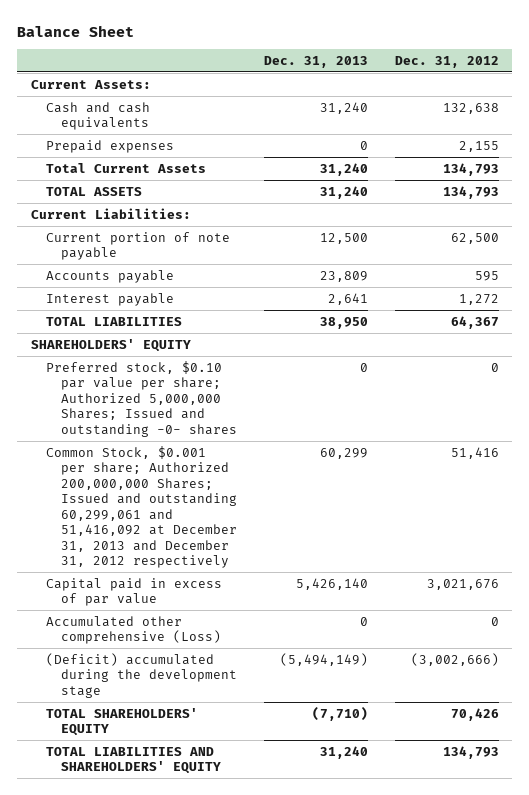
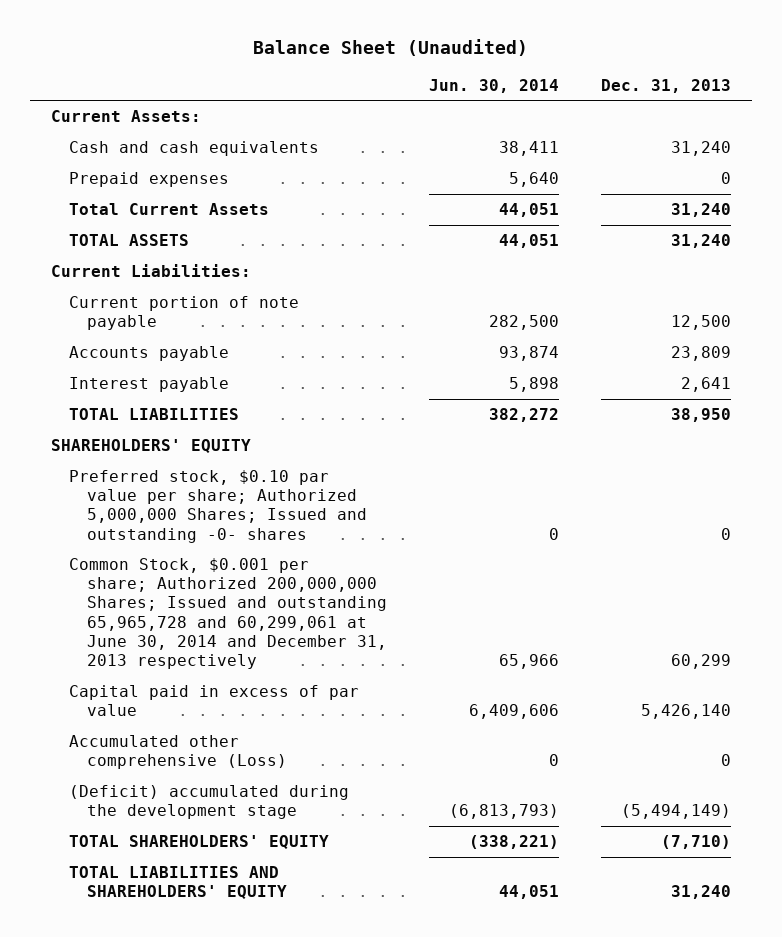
[17,24,135,37] Balance Sheet -> [253,39,529,57] Balance Sheet (Unaudited)
[394,55,499,68] Dec. 31, 2012 -> none
none -> [429,78,560,93] Jun. 30, 2014
[45,445,237,569] Common Stock, $0.001 per share; Authorized 200,000,000 Shares; Issued and outstanding 60,299,061 and 51,416,092 at December 31, 2013 and December 31, 2012 respectively -> [69,557,388,670] Common Stock, $0.001 per share; Authorized 200,000,000 Shares; Issued and outstanding 65,965,728 and 60,299,061 at June 30, 2014 and December 31, 2013 respectively

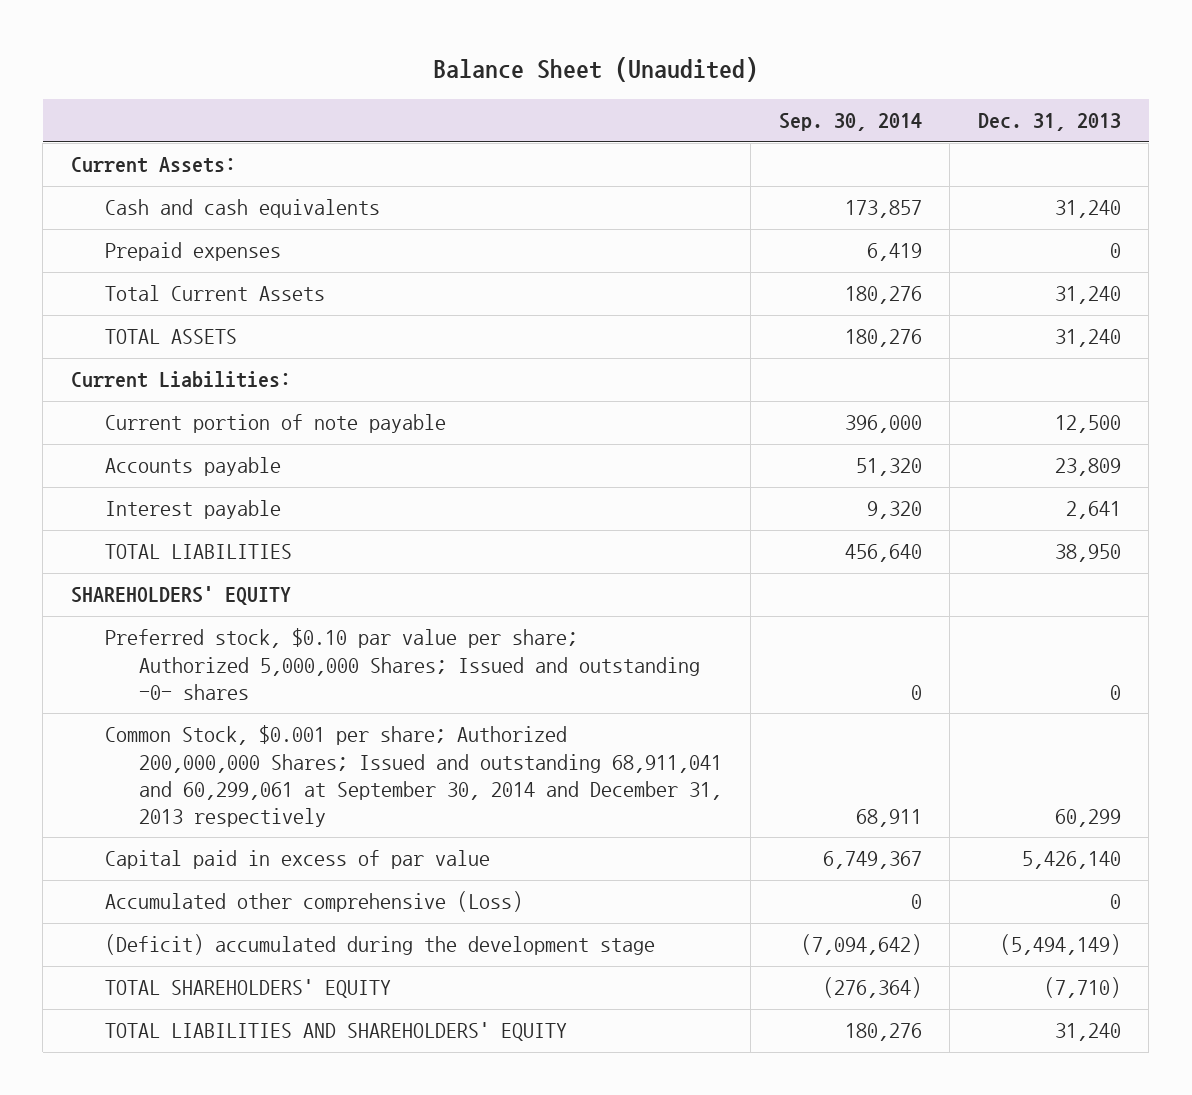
[429,78,560,93] Jun. 30, 2014 -> none
none -> [778,113,922,132] Sep. 30, 2014
[69,557,388,670] Common Stock, $0.001 per share; Authorized 200,000,000 Shares; Issued and outstanding 65,965,728 and 60,299,061 at June 30, 2014 and December 31, 2013 respectively -> [105,725,723,827] Common Stock, $0.001 per share; Authorized 200,000,000 Shares; Issued and outstanding 68,911,041 and 60,299,061 at September 30, 2014 and December 31, 2013 respectively

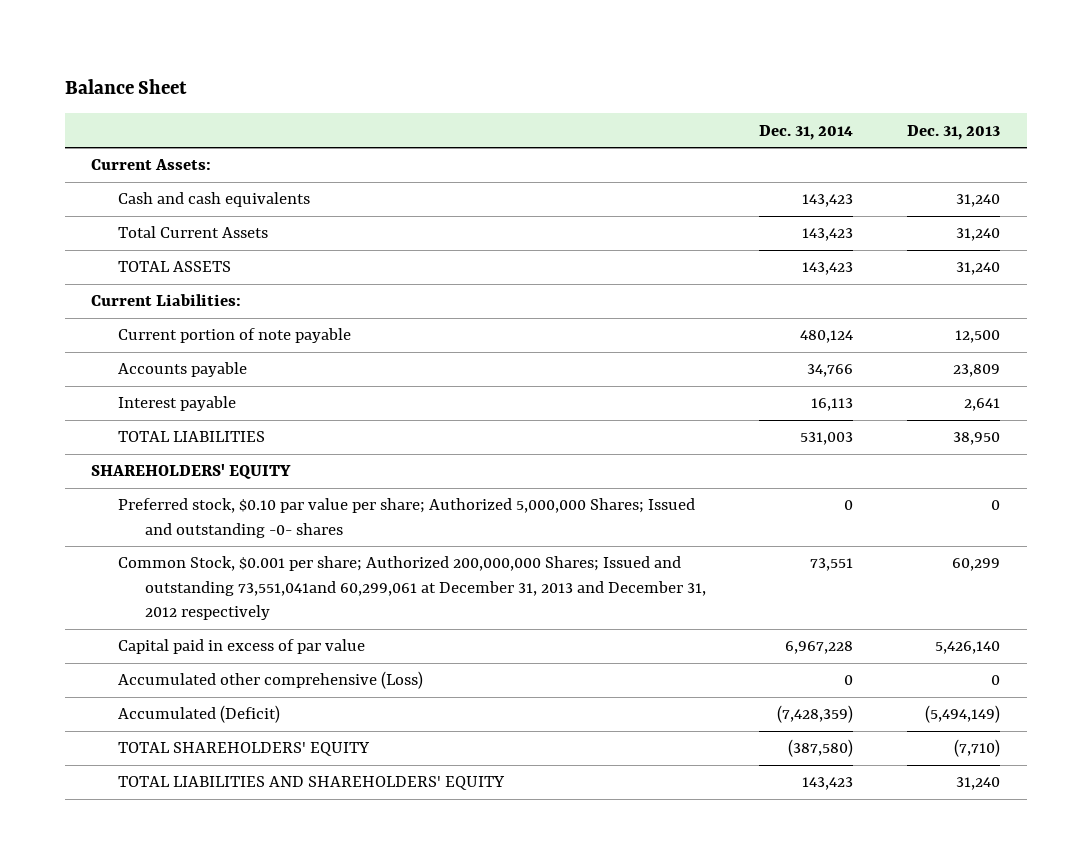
[432,56,758,82] Balance Sheet (Unaudited) -> [64,79,187,95] Balance Sheet
[778,113,922,132] Sep. 30, 2014 -> none
none -> [759,124,854,140] Dec. 31, 2014
[105,242,282,262] Prepaid expenses -> none
[105,725,723,827] Common Stock, $0.001 per share; Authorized 200,000,000 Shares; Issued and outstanding 68,911,041 and 60,299,061 at September 30, 2014 and December 31, 2013 respectively -> [117,556,706,621] Common Stock, $0.001 per share; Authorized 200,000,000 Shares; Issued and outstanding 73,551,041and 60,299,061 at December 31, 2013 and December 31, 2012 respectively
[105,934,656,956] (Deficit) accumulated during the development stage -> [117,705,280,724] Accumulated (Deficit)

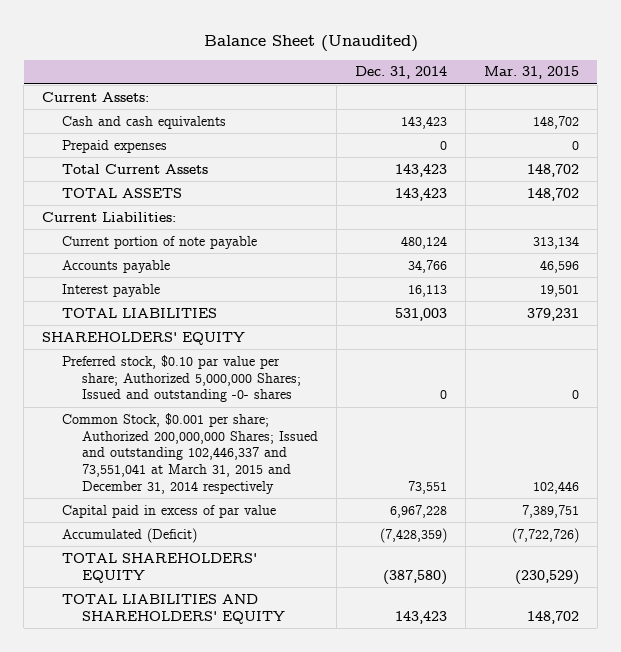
[64,79,187,95] Balance Sheet -> [203,34,418,52] Balance Sheet (Unaudited)
[907,124,1001,140] Dec. 31, 2013 -> none
none -> [483,66,579,80] Mar. 31, 2015
none -> [61,139,167,153] Prepaid expenses
[117,556,706,621] Common Stock, $0.001 per share; Authorized 200,000,000 Shares; Issued and outstanding 73,551,041and 60,299,061 at December 31, 2013 and December 31, 2012 respectively -> [61,412,318,495] Common Stock, $0.001 per share; Authorized 200,000,000 Shares; Issued and outstanding 102,446,337 and 73,551,041 at March 31, 2015 and December 31, 2014 respectively
[117,671,423,690] Accumulated other comprehensive (Loss) -> none

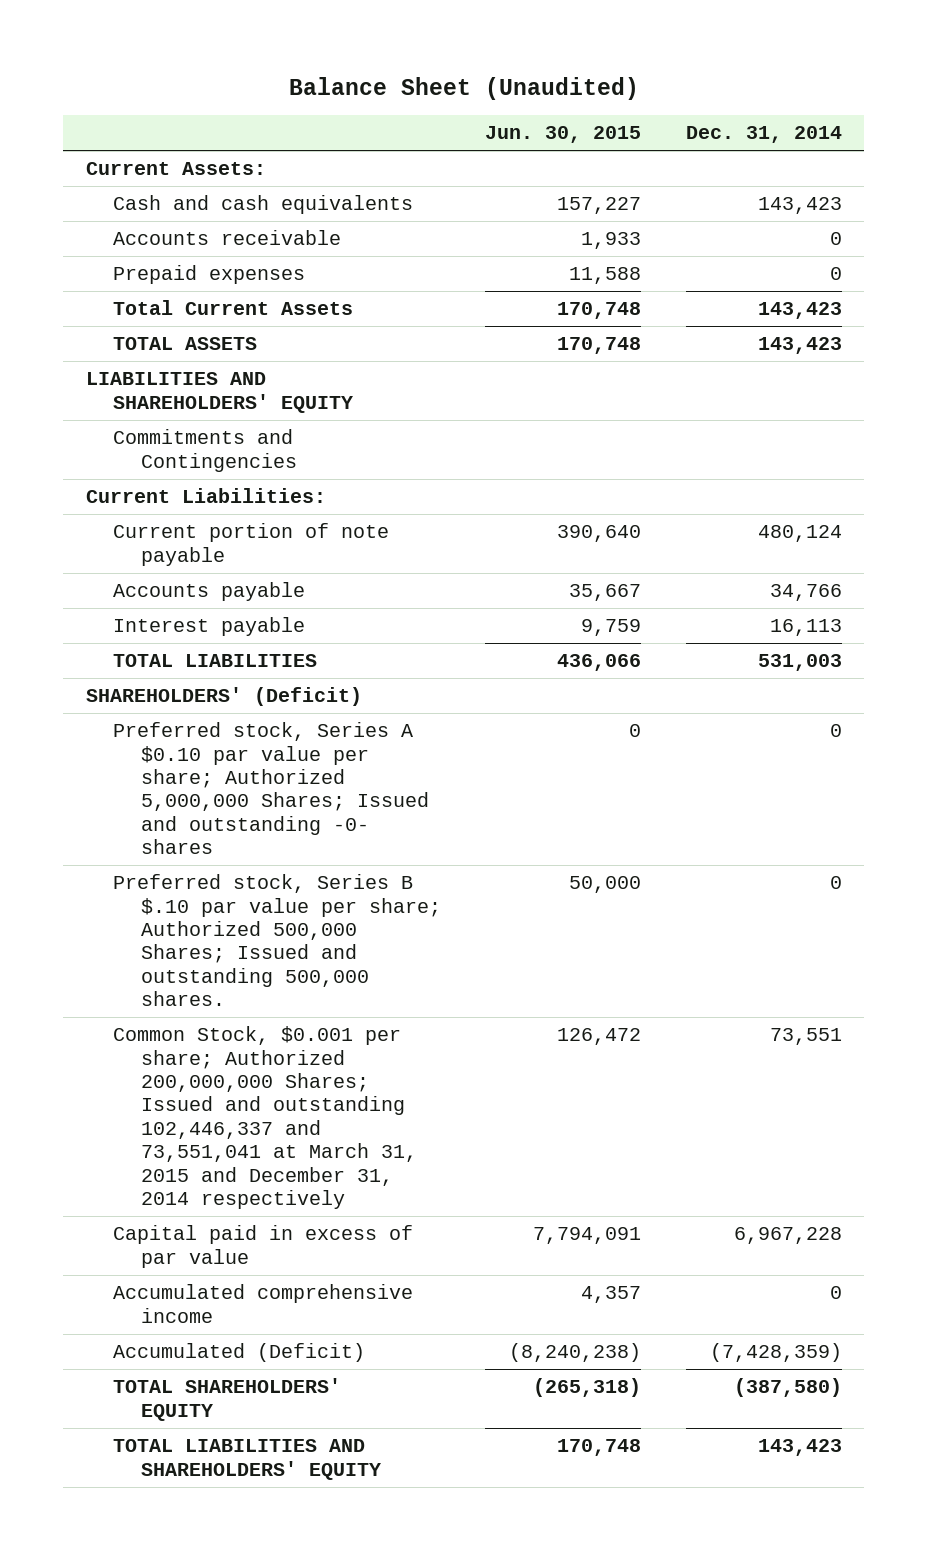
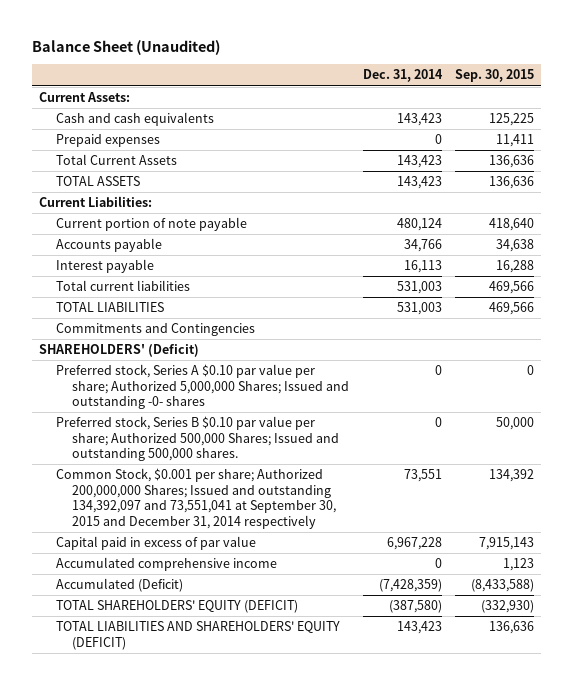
[485,126,642,144] Jun. 30, 2015 -> none
none -> [455,69,535,83] Sep. 30, 2015
[113,230,342,246] Accounts receivable -> none
[85,372,354,413] LIABILITIES AND SHAREHOLDERS' EQUITY -> none
none -> [55,280,190,292] Total current liabilities
[113,429,297,472] Commitments and Contingencies -> [55,323,255,337] Commitments and Contingencies
[113,874,441,1007] Preferred stock, Series B $.10 par value per share; Authorized 500,000 Shares; Issued and outstanding 500,000 shares. -> [55,416,340,462] Preferred stock, Series B $0.10 par value per share; Authorized 500,000 Shares; Issued and outstanding 500,000 shares.
[113,1026,417,1210] Common Stock, $0.001 per share; Authorized 200,000,000 Shares; Issued and outstanding 102,446,337 and 73,551,041 at March 31, 2015 and December 31, 2014 respectively -> [55,468,337,529] Common Stock, $0.001 per share; Authorized 200,000,000 Shares; Issued and outstanding 134,392,097 and 73,551,041 at September 30, 2015 and December 31, 2014 respectively
[113,1378,342,1421] TOTAL SHAREHOLDERS' EQUITY -> [55,600,298,614] TOTAL SHAREHOLDERS' EQUITY (DEFICIT)
[113,1439,381,1480] TOTAL LIABILITIES AND SHAREHOLDERS' EQUITY -> [55,621,340,650] TOTAL LIABILITIES AND SHAREHOLDERS' EQUITY (DEFICIT)

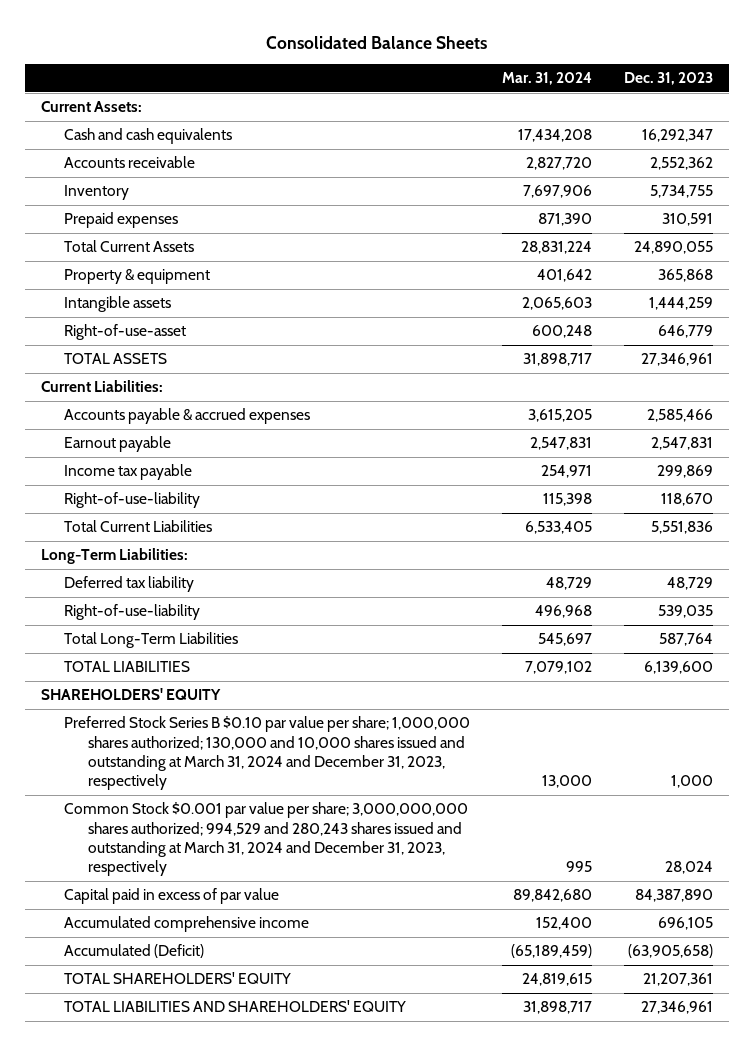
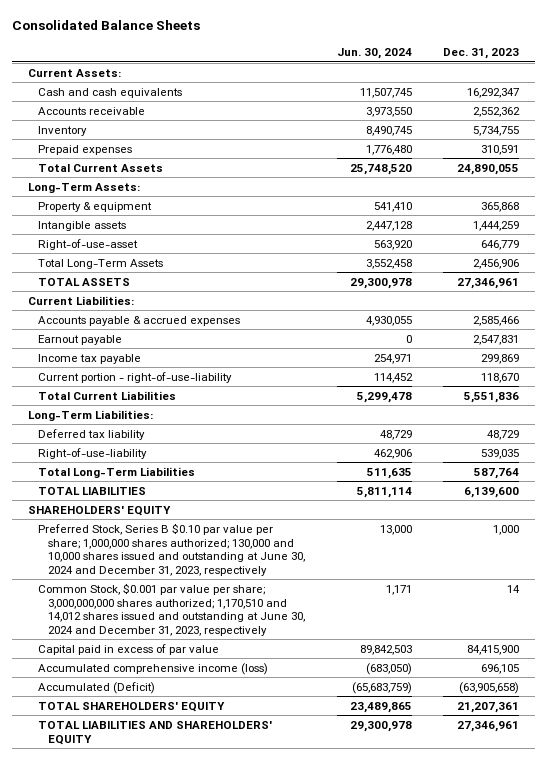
[502,72,593,86] Mar. 31, 2024 -> none
none -> [336,47,412,59] Jun. 30, 2024
none -> [28,182,141,193] Long-Term Assets:
none -> [38,258,164,269] Total Long-Term Assets
[64,492,201,509] Right-of-use-liability -> [38,371,233,383] Current portion - right-of-use-liability
[64,716,471,791] Preferred Stock Series B $0.10 par value per share; 1,000,000 shares authorized; 130,000 and 10,000 shares issued and outstanding at March 31, 2024 and December 31, 2023, respectively -> [38,522,306,576] Preferred Stock, Series B $0.10 par value per share; 1,000,000 shares authorized; 130,000 and 10,000 shares issued and outstanding at June 30, 2024 and December 31, 2023, respectively
[64,802,469,877] Common Stock $0.001 par value per share; 3,000,000,000 shares authorized; 994,529 and 280,243 shares issued and outstanding at March 31, 2024 and December 31, 2023, respectively -> [38,582,306,636] Common Stock, $0.001 par value per share; 3,000,000,000 shares authorized; 1,170,510 and 14,012 shares issued and outstanding at June 30, 2024 and December 31, 2023, respectively
[665,861,714,875] 28,024 -> [507,584,521,593] 14
[635,889,714,903] 84,387,890 -> [467,644,520,655] 84,415,900
[64,916,310,933] Accumulated comprehensive income -> [38,662,269,675] Accumulated comprehensive income (loss)

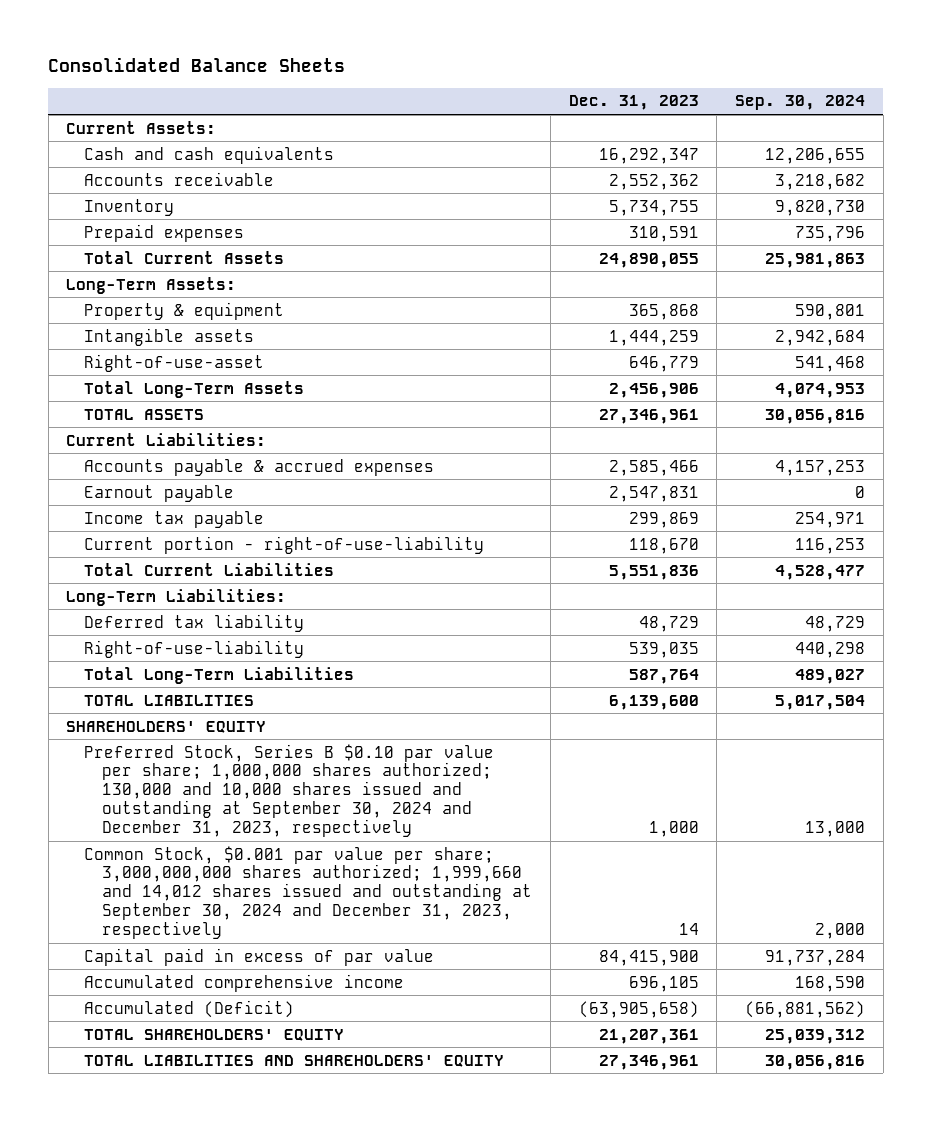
[336,47,412,59] Jun. 30, 2024 -> none
none -> [735,95,866,111] Sep. 30, 2024
[38,522,306,576] Preferred Stock, Series B $0.10 par value per share; 1,000,000 shares authorized; 130,000 and 10,000 shares issued and outstanding at June 30, 2024 and December 31, 2023, respectively -> [84,743,495,838] Preferred Stock, Series B $0.10 par value per share; 1,000,000 shares authorized; 130,000 and 10,000 shares issued and outstanding at September 30, 2024 and December 31, 2023, respectively
[38,582,306,636] Common Stock, $0.001 par value per share; 3,000,000,000 shares authorized; 1,170,510 and 14,012 shares issued and outstanding at June 30, 2024 and December 31, 2023, respectively -> [84,845,533,940] Common Stock, $0.001 par value per share; 3,000,000,000 shares authorized; 1,999,660 and 14,012 shares issued and outstanding at September 30, 2024 and December 31, 2023, respectively
[38,662,269,675] Accumulated comprehensive income (loss) -> [84,973,405,992] Accumulated comprehensive income

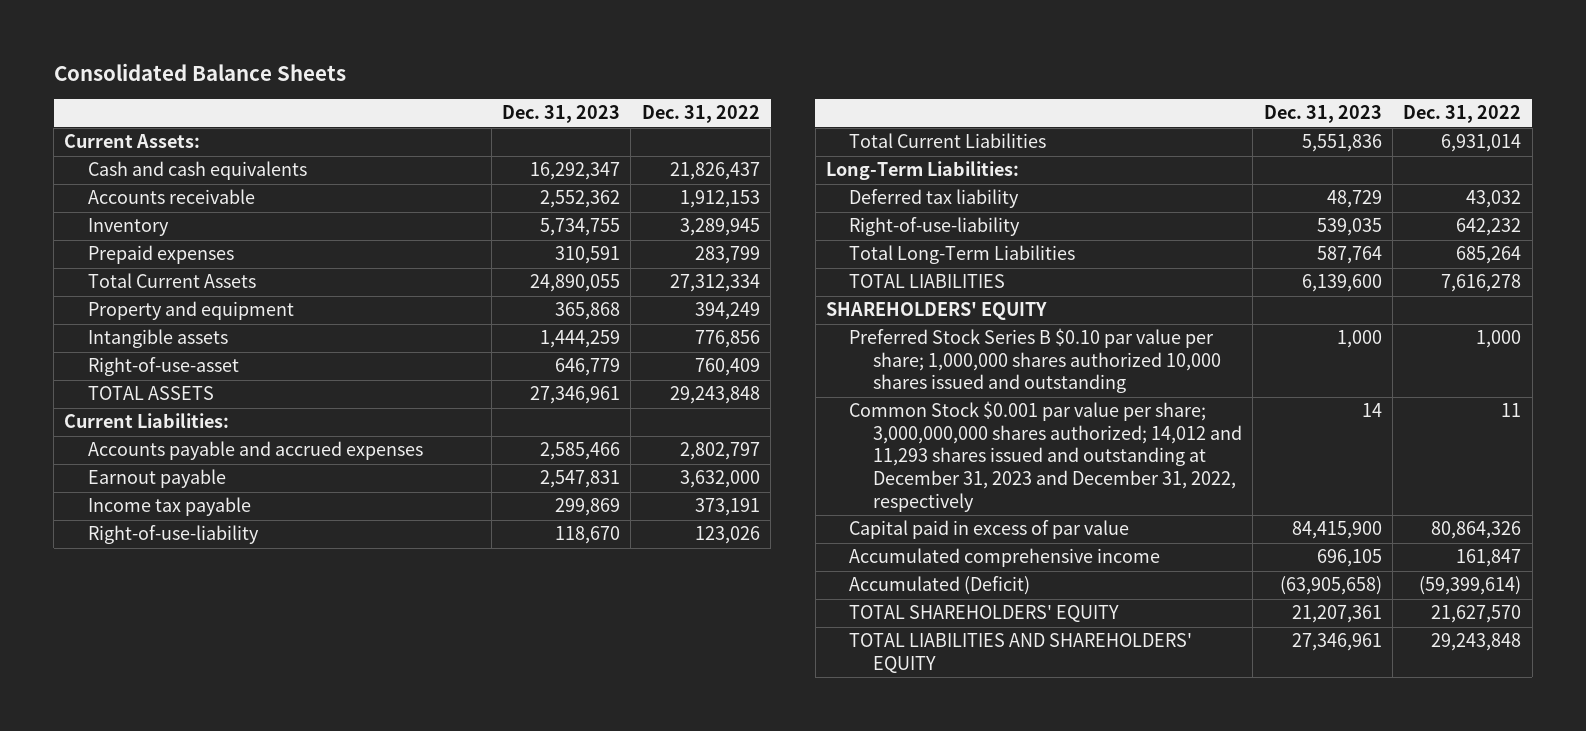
[735,95,866,111] Sep. 30, 2024 -> none
none -> [641,105,760,124] Dec. 31, 2022
[66,276,237,294] Long-Term Assets: -> none
[84,301,285,320] Property & equipment -> [87,301,294,321] Property and equipment
[84,380,305,398] Total Long-Term Assets -> none
[84,458,435,476] Accounts payable & accrued expenses -> [87,441,423,461] Accounts payable and accrued expenses
[84,535,485,554] Current portion - right-of-use-liability -> [87,525,259,545] Right-of-use-liability
[84,743,495,838] Preferred Stock, Series B $0.10 par value per share; 1,000,000 shares authorized; 130,000 and 10,000 shares issued and outstanding at September 30, 2024 and December 31, 2023, respectively -> [849,328,1222,394] Preferred Stock Series B $0.10 par value per share; 1,000,000 shares authorized 10,000 shares issued and outstanding
[84,845,533,940] Common Stock, $0.001 par value per share; 3,000,000,000 shares authorized; 1,999,660 and 14,012 shares issued and outstanding at September 30, 2024 and December 31, 2023, respectively -> [849,401,1243,512] Common Stock $0.001 par value per share; 3,000,000,000 shares authorized; 14,012 and 11,293 shares issued and outstanding at December 31, 2023 and December 31, 2022, respectively

